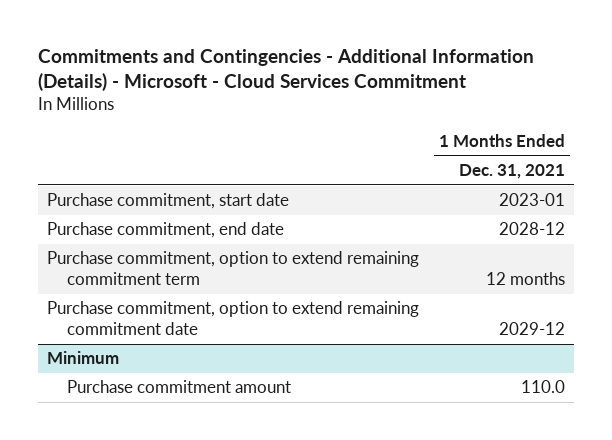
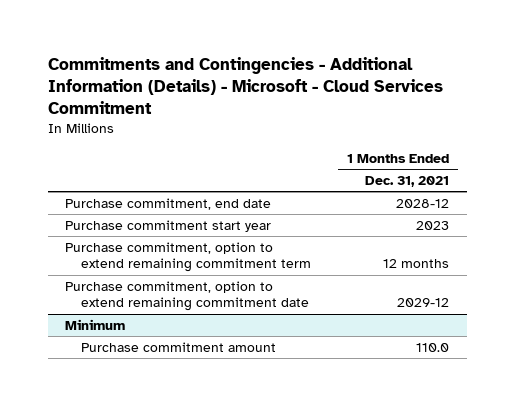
[47,193,290,210] Purchase commitment, start date -> none
none -> [65,219,272,232] Purchase commitment start year

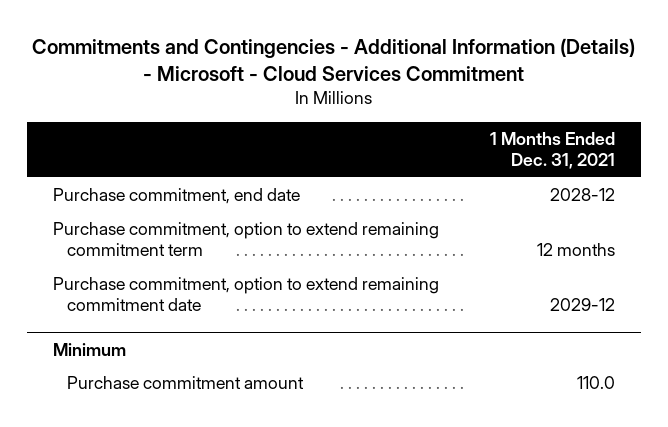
[65,219,272,232] Purchase commitment start year -> none

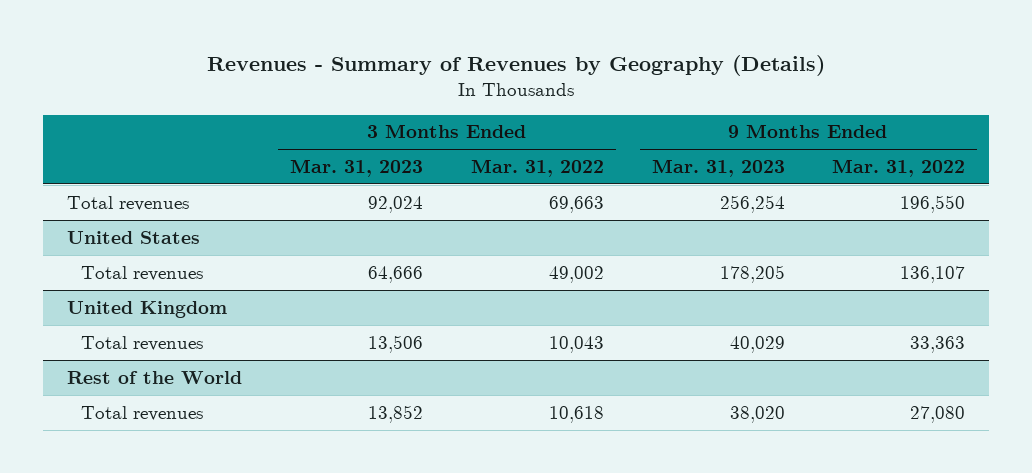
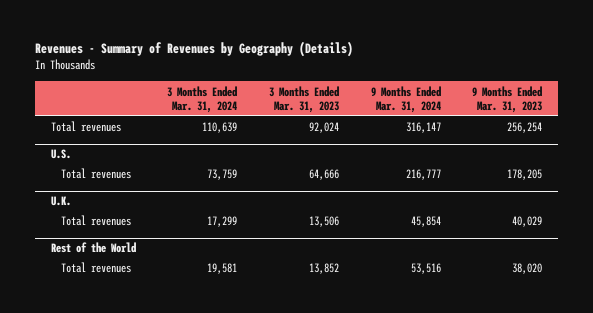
[470,158,604,177] Mar. 31, 2022 -> none
[832,158,966,177] Mar. 31, 2022 -> none
none -> [167,85,238,114] 3 Months Ended Mar. 31, 2024
none -> [370,85,441,114] 9 Months Ended Mar. 31, 2024
[66,230,200,244] United States -> [50,149,71,160] U.S.
[66,300,227,318] United Kingdom -> [50,196,71,207] U.K.

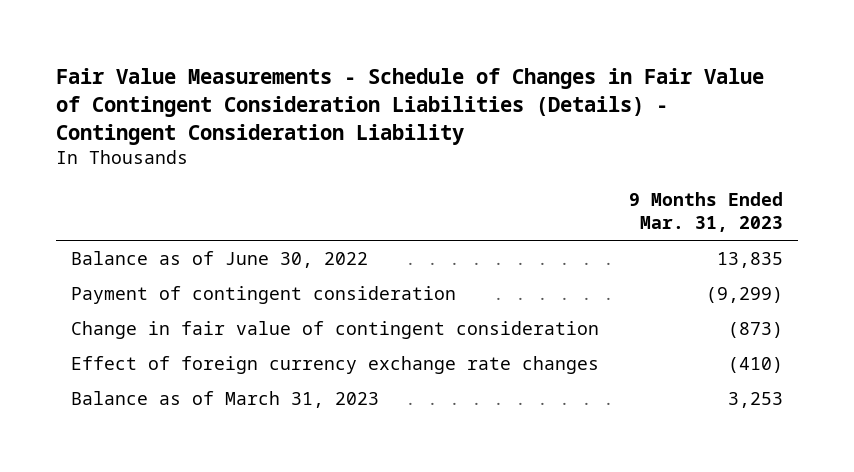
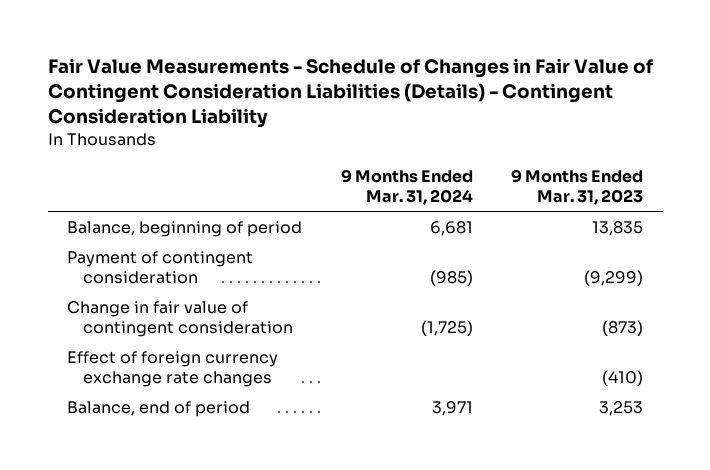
none -> [340,169,473,206] 9 Months Ended Mar. 31, 2024
[71,251,369,269] Balance as of June 30, 2022 -> [66,220,302,237] Balance, beginning of period
[71,391,380,409] Balance as of March 31, 2023 -> [66,400,250,417] Balance, end of period

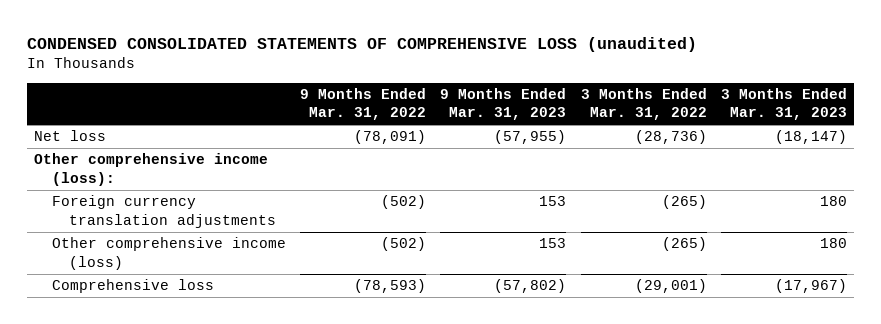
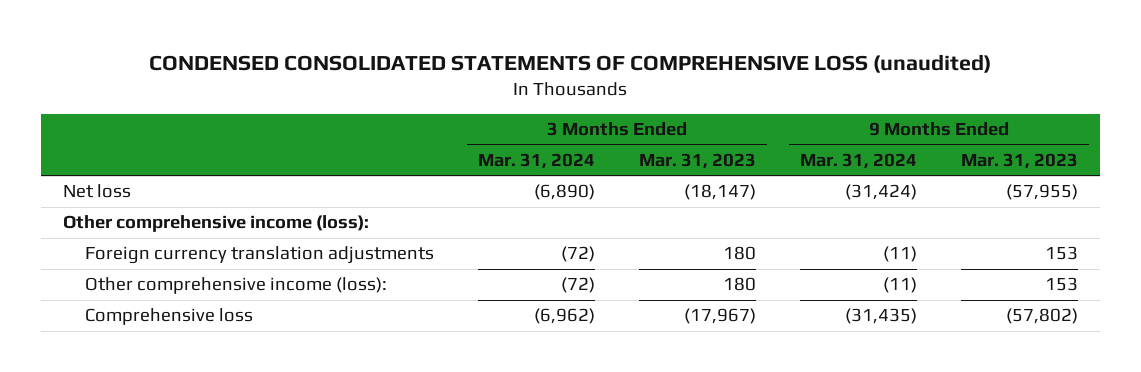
[300,88,427,121] 9 Months Ended Mar. 31, 2022 -> none
[580,88,707,121] 3 Months Ended Mar. 31, 2022 -> none
none -> [478,152,596,169] Mar. 31, 2024
none -> [799,152,917,169] Mar. 31, 2024
[51,237,286,270] Other comprehensive income (loss) -> [85,277,388,295] Other comprehensive income (loss):

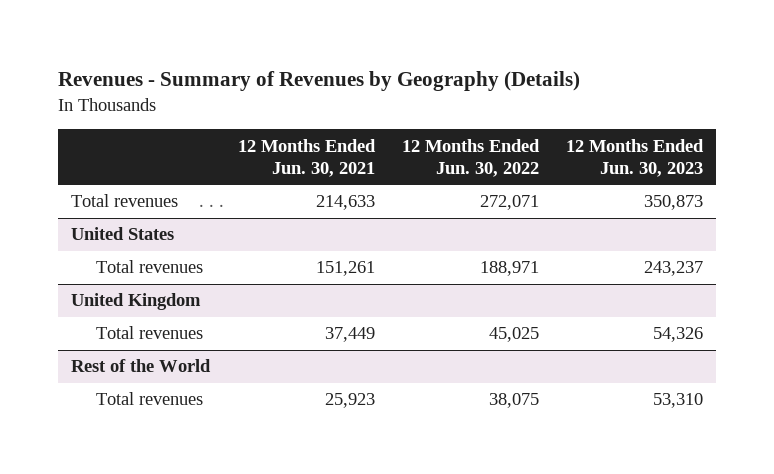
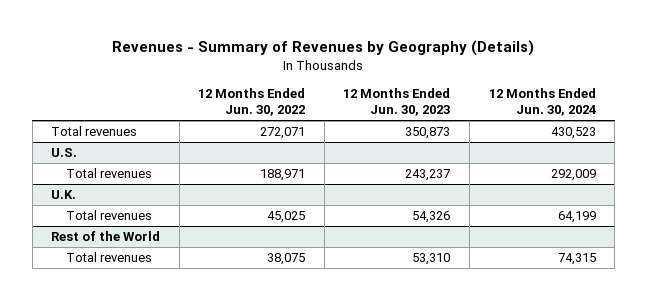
[237,138,376,177] 12 Months Ended Jun. 30, 2021 -> none
none -> [488,88,596,117] 12 Months Ended Jun. 30, 2024
[71,227,175,241] United States -> [51,148,78,158] U.S.
[71,293,202,311] United Kingdom -> [51,190,77,200] U.K.

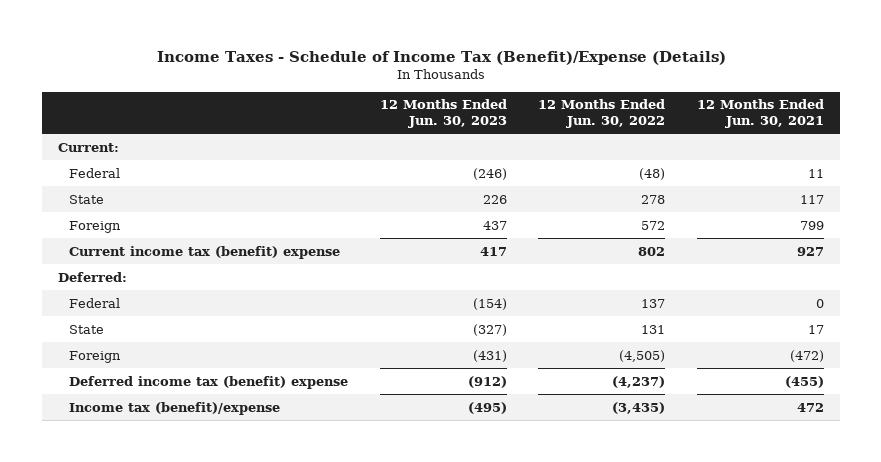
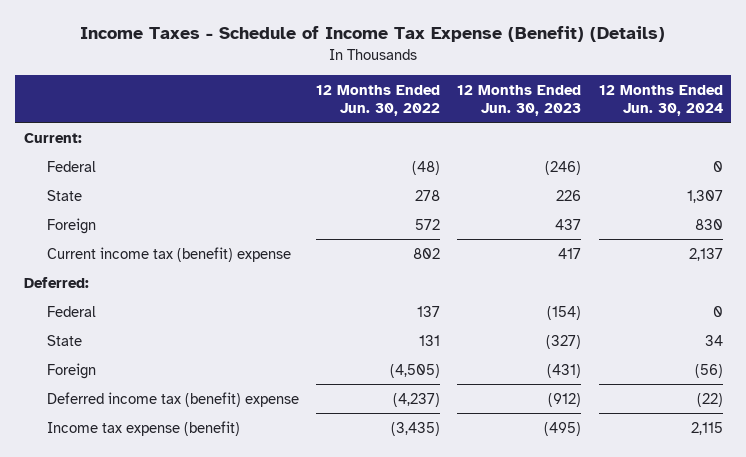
[156,50,726,65] Income Taxes - Schedule of Income Tax (Benefit)/Expense (Details) -> [80,25,666,42] Income Taxes - Schedule of Income Tax Expense (Benefit) (Details)
[696,99,824,129] 12 Months Ended Jun. 30, 2021 -> none
none -> [598,84,723,116] 12 Months Ended Jun. 30, 2024
[69,401,281,415] Income tax (benefit)/expense -> [47,420,241,436] Income tax expense (benefit)

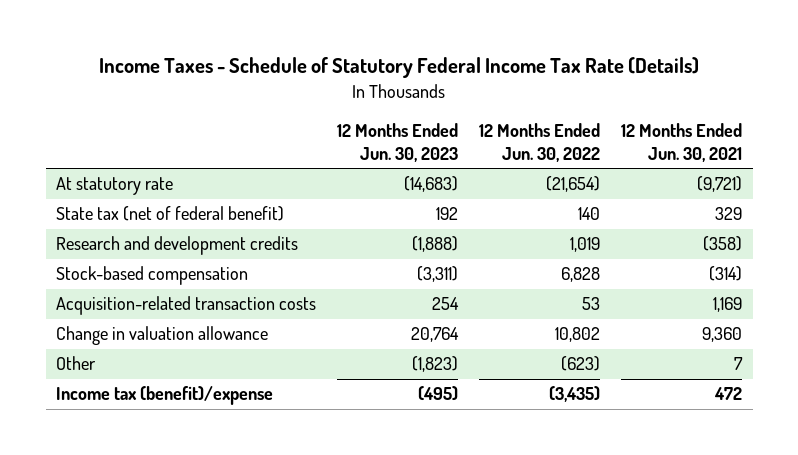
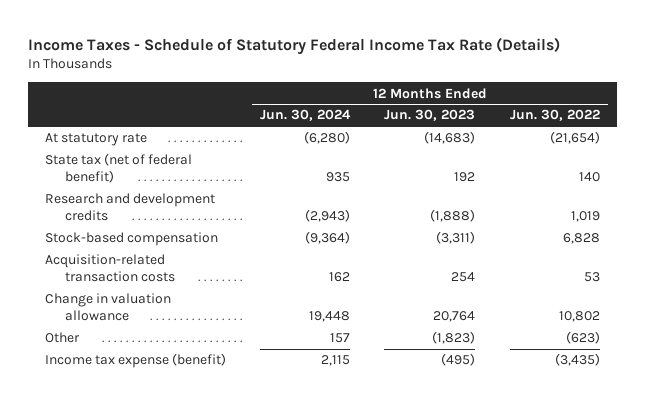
[621,122,743,163] 12 Months Ended Jun. 30, 2021 -> none
none -> [260,109,352,122] Jun. 30, 2024
[56,386,274,406] Income tax (benefit)/expense -> [45,353,227,369] Income tax expense (benefit)

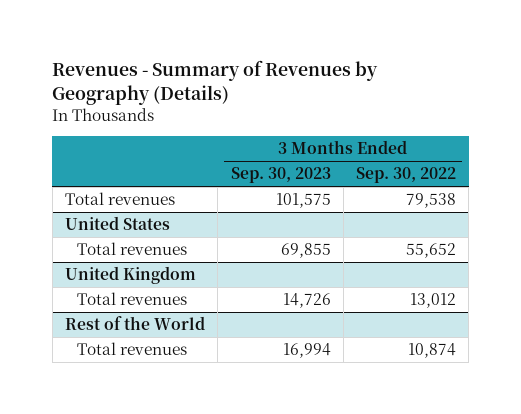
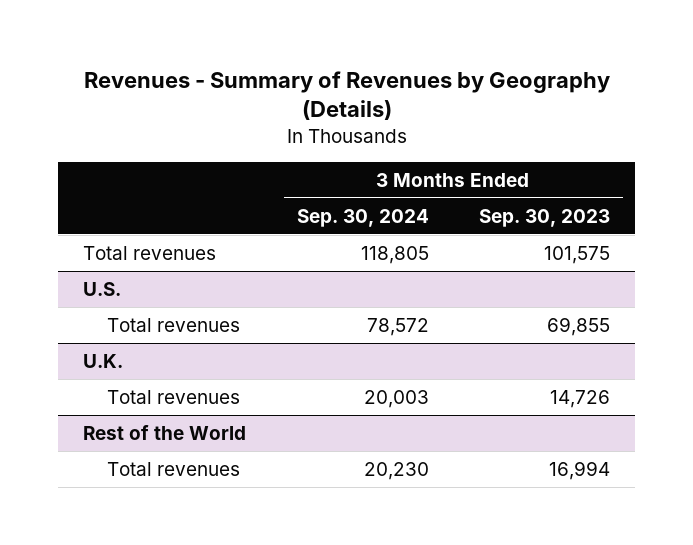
[356,167,457,184] Sep. 30, 2022 -> none
none -> [296,208,429,227] Sep. 30, 2024
[65,216,171,231] United States -> [83,281,122,296] U.S.
[65,266,197,285] United Kingdom -> [83,353,124,368] U.K.

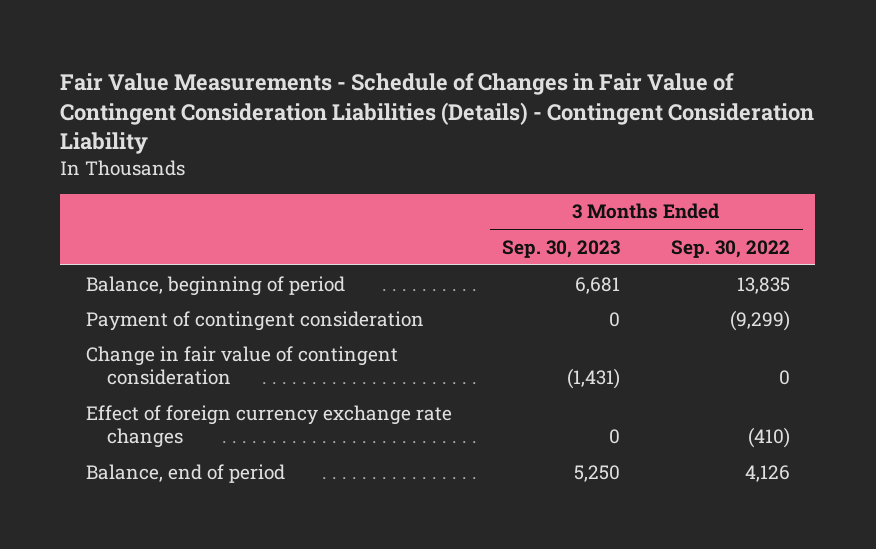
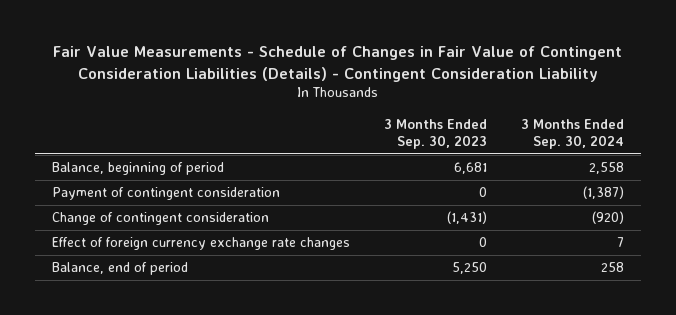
[671,239,791,258] Sep. 30, 2022 -> none
none -> [520,118,624,150] 3 Months Ended Sep. 30, 2024
[85,345,398,385] Change in fair value of contingent consideration -> [52,212,270,226] Change of contingent consideration

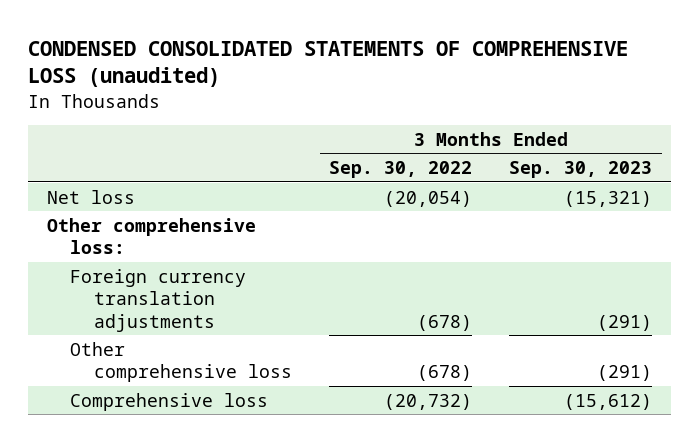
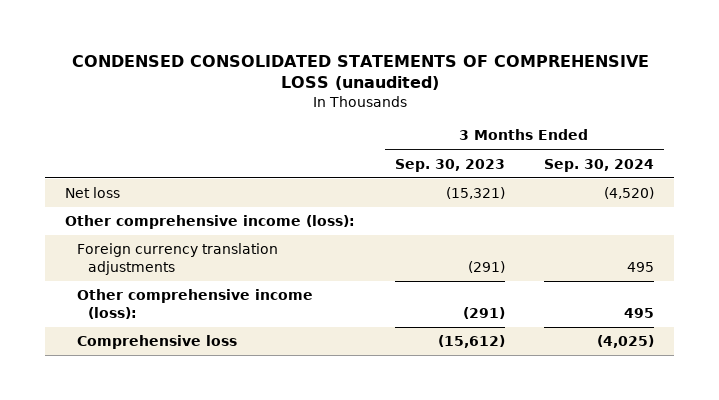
[329,161,473,179] Sep. 30, 2022 -> none
none -> [544,158,655,172] Sep. 30, 2024
[46,217,256,255] Other comprehensive loss: -> [64,215,355,230] Other comprehensive income (loss):
[70,341,292,383] Other comprehensive loss -> [76,289,313,320] Other comprehensive income (loss):

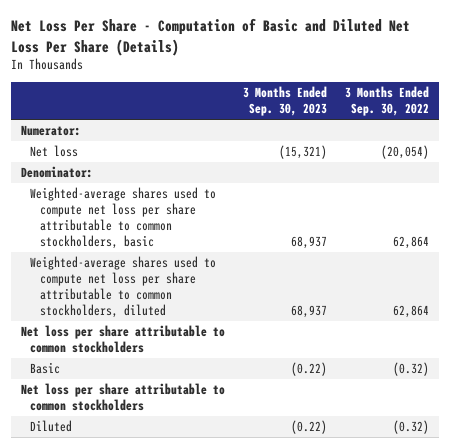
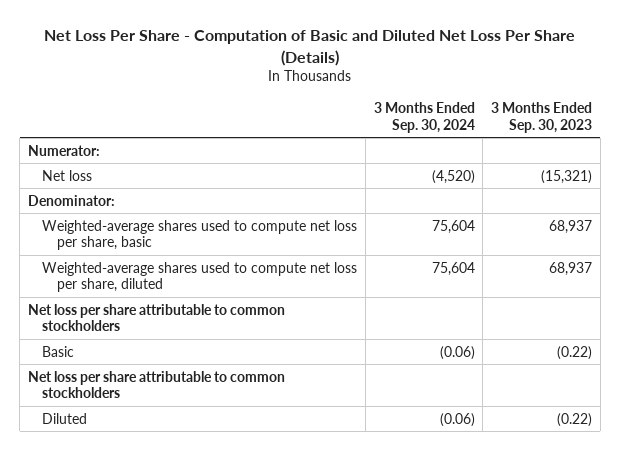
[345,86,430,117] 3 Months Ended Sep. 30, 2022 -> none
none -> [373,102,475,133] 3 Months Ended Sep. 30, 2024
[30,187,217,249] Weighted-average shares used to compute net loss per share attributable to common stockholders, basic -> [42,219,358,251] Weighted-average shares used to compute net loss per share, basic
[30,256,217,318] Weighted-average shares used to compute net loss per share attributable to common stockholders, diluted -> [42,261,358,293] Weighted-average shares used to compute net loss per share, diluted

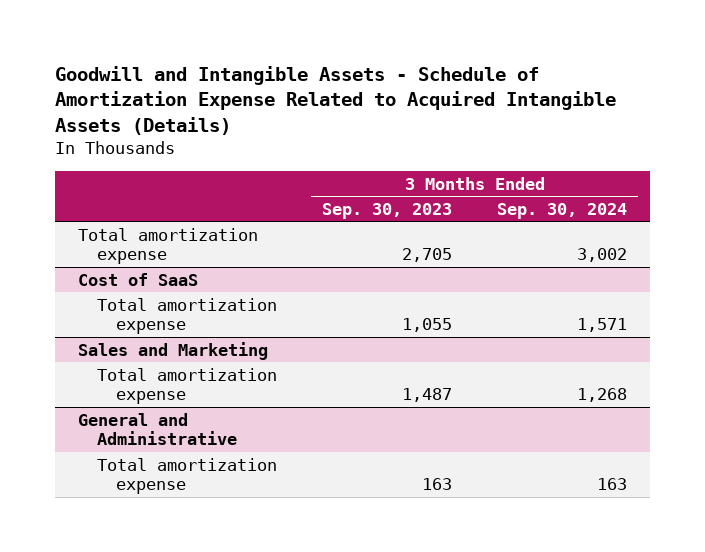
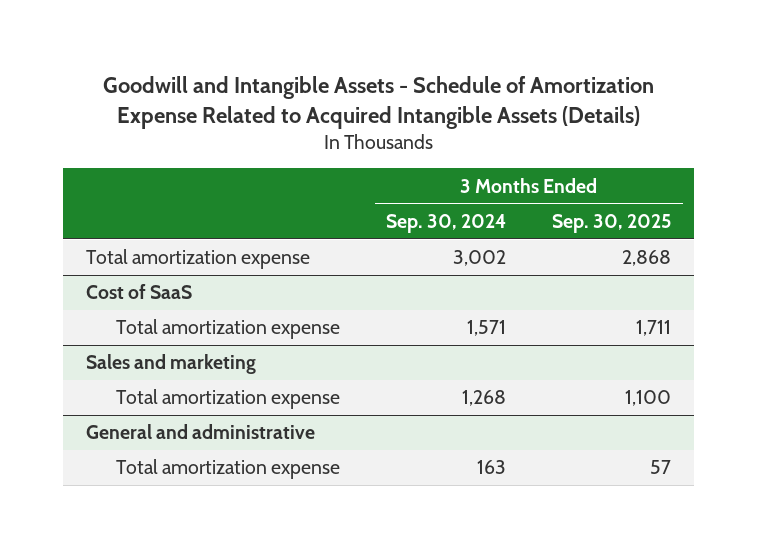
[321,202,452,219] Sep. 30, 2023 -> none
none -> [552,213,672,233] Sep. 30, 2025
[77,341,268,360] Sales and Marketing -> [85,354,256,375] Sales and marketing
[77,412,237,445] General and Administrative -> [85,424,315,440] General and administrative

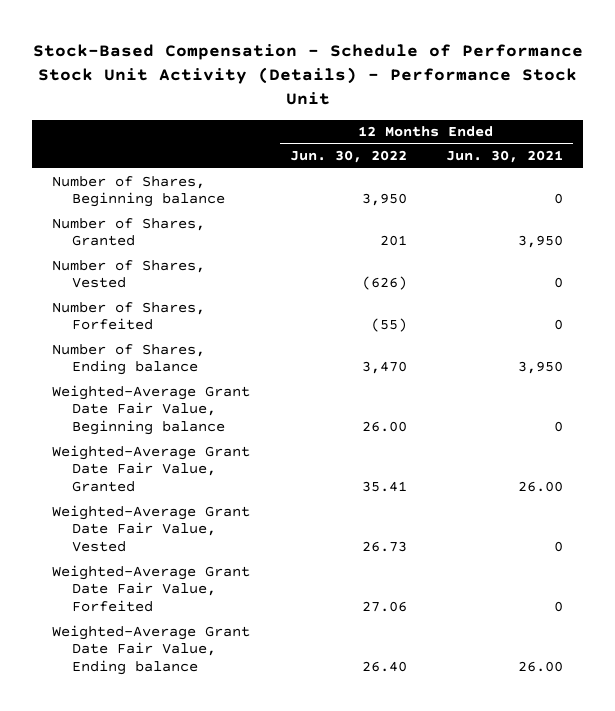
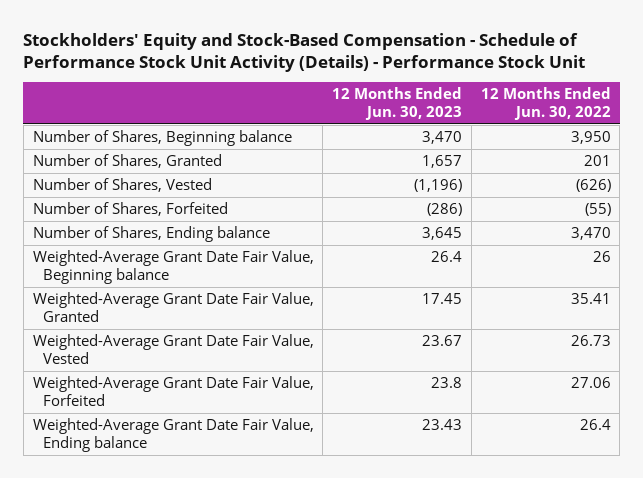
[32,44,583,106] Stock-Based Compensation - Schedule of Performance Stock Unit Activity (Details) - Performance Stock Unit -> [23,32,586,72] Stockholders' Equity and Stock-Based Compensation - Schedule of Performance Stock Unit Activity (Details) - Performance Stock Unit
[446,150,564,164] Jun. 30, 2021 -> none
none -> [332,87,463,120] 12 Months Ended Jun. 30, 2023
[361,421,407,433] 26.00 -> [592,251,611,263] 26
[361,661,407,673] 26.40 -> [579,419,611,431] 26.4

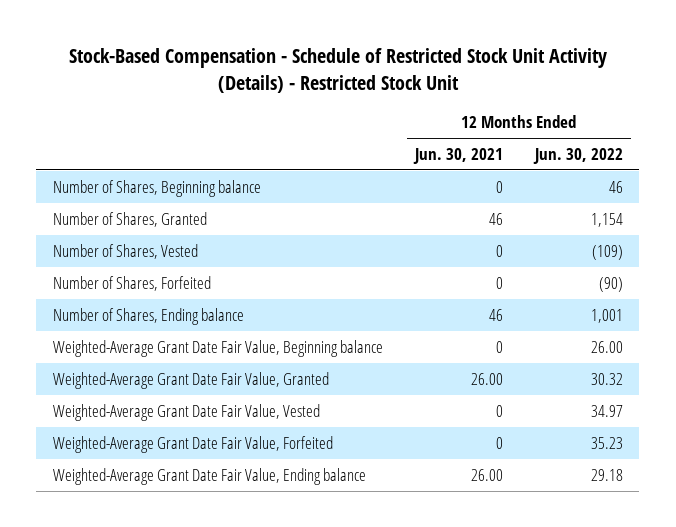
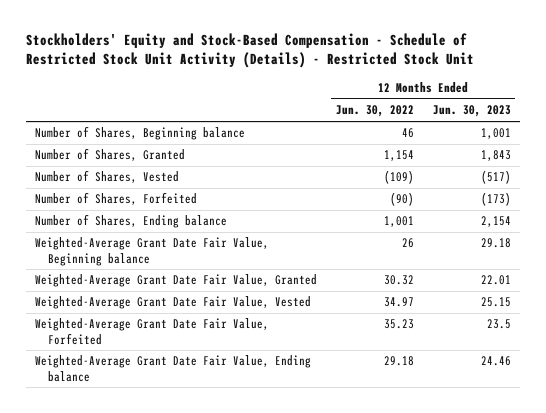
[68,47,607,93] Stock-Based Compensation - Schedule of Restricted Stock Unit Activity (Details) - Restricted Stock Unit -> [25,32,474,69] Stockholders' Equity and Stock-Based Compensation - Schedule of Restricted Stock Unit Activity (Details) - Restricted Stock Unit
[412,147,503,164] Jun. 30, 2021 -> none
none -> [432,105,511,118] Jun. 30, 2023
[591,340,624,353] 26.00 -> [401,238,414,249] 26

